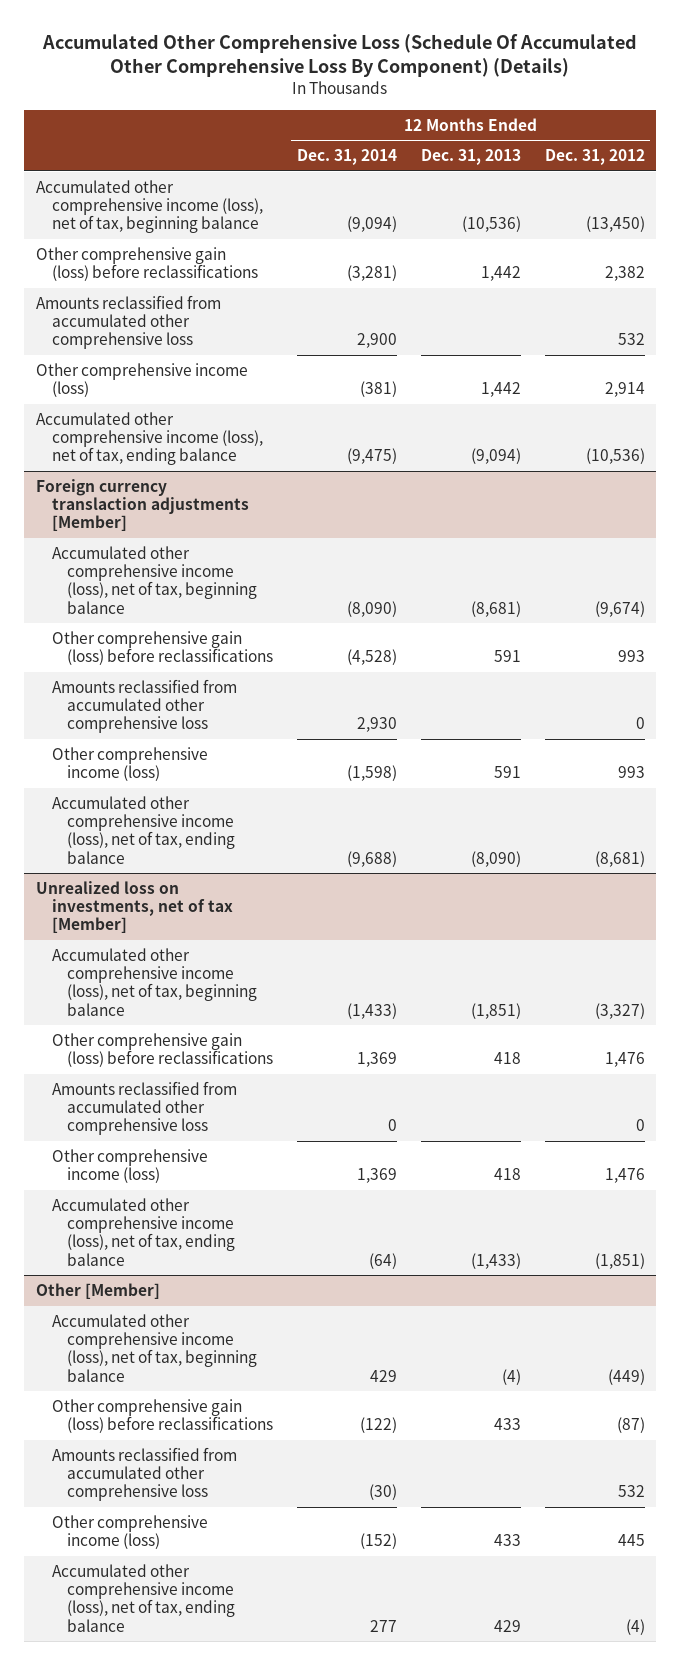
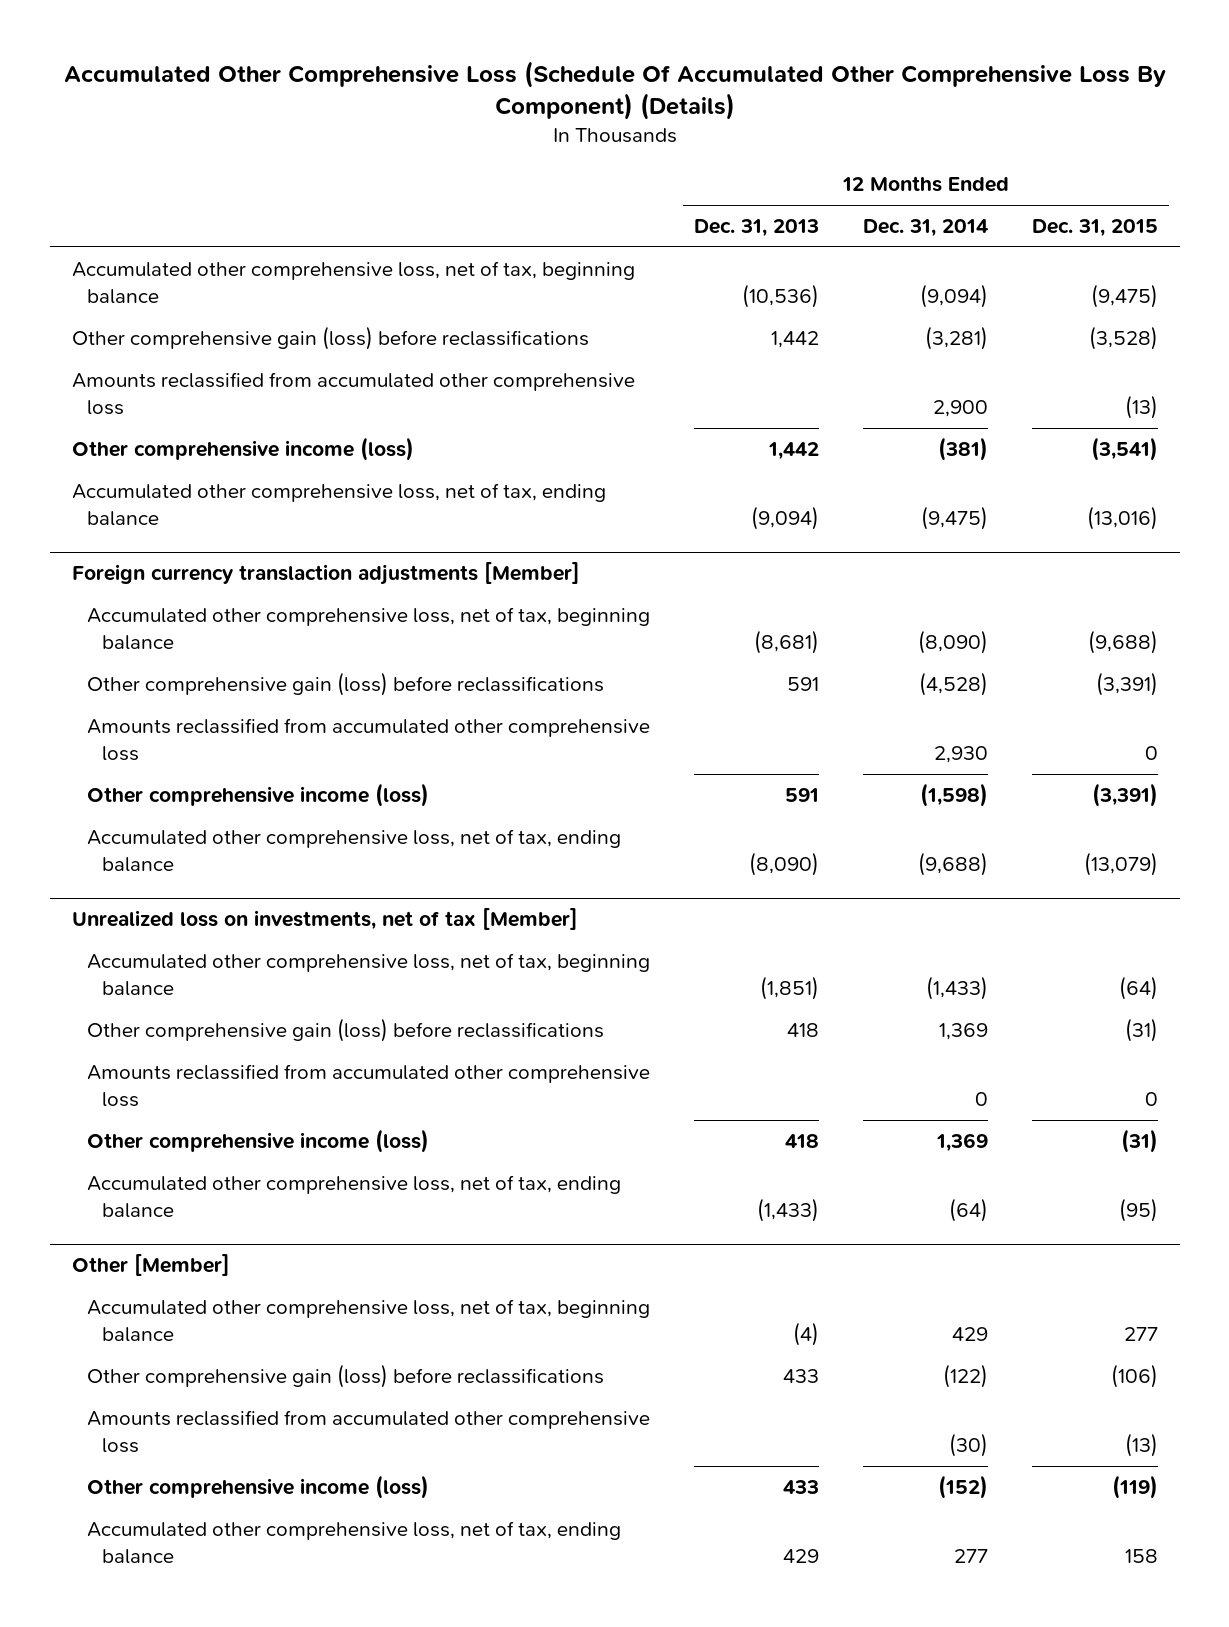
[544,149,645,166] Dec. 31, 2012 -> none
none -> [1031,219,1158,238] Dec. 31, 2015
[36,179,263,234] Accumulated other comprehensive income (loss), net of tax, beginning balance -> [71,260,635,304] Accumulated other comprehensive loss, net of tax, beginning balance
[36,411,263,466] Accumulated other comprehensive income (loss), net of tax, ending balance -> [71,482,606,526] Accumulated other comprehensive loss, net of tax, ending balance
[51,545,258,614] Accumulated other comprehensive income (loss), net of tax, beginning balance -> [86,606,650,650] Accumulated other comprehensive loss, net of tax, beginning balance
[51,795,236,864] Accumulated other comprehensive income (loss), net of tax, ending balance -> [86,828,621,872] Accumulated other comprehensive loss, net of tax, ending balance
[51,947,258,1016] Accumulated other comprehensive income (loss), net of tax, beginning balance -> [86,952,650,996] Accumulated other comprehensive loss, net of tax, beginning balance
[51,1197,236,1266] Accumulated other comprehensive income (loss), net of tax, ending balance -> [86,1174,621,1218] Accumulated other comprehensive loss, net of tax, ending balance
[51,1313,258,1382] Accumulated other comprehensive income (loss), net of tax, beginning balance -> [86,1298,650,1342] Accumulated other comprehensive loss, net of tax, beginning balance
[51,1563,236,1632] Accumulated other comprehensive income (loss), net of tax, ending balance -> [86,1520,621,1564] Accumulated other comprehensive loss, net of tax, ending balance

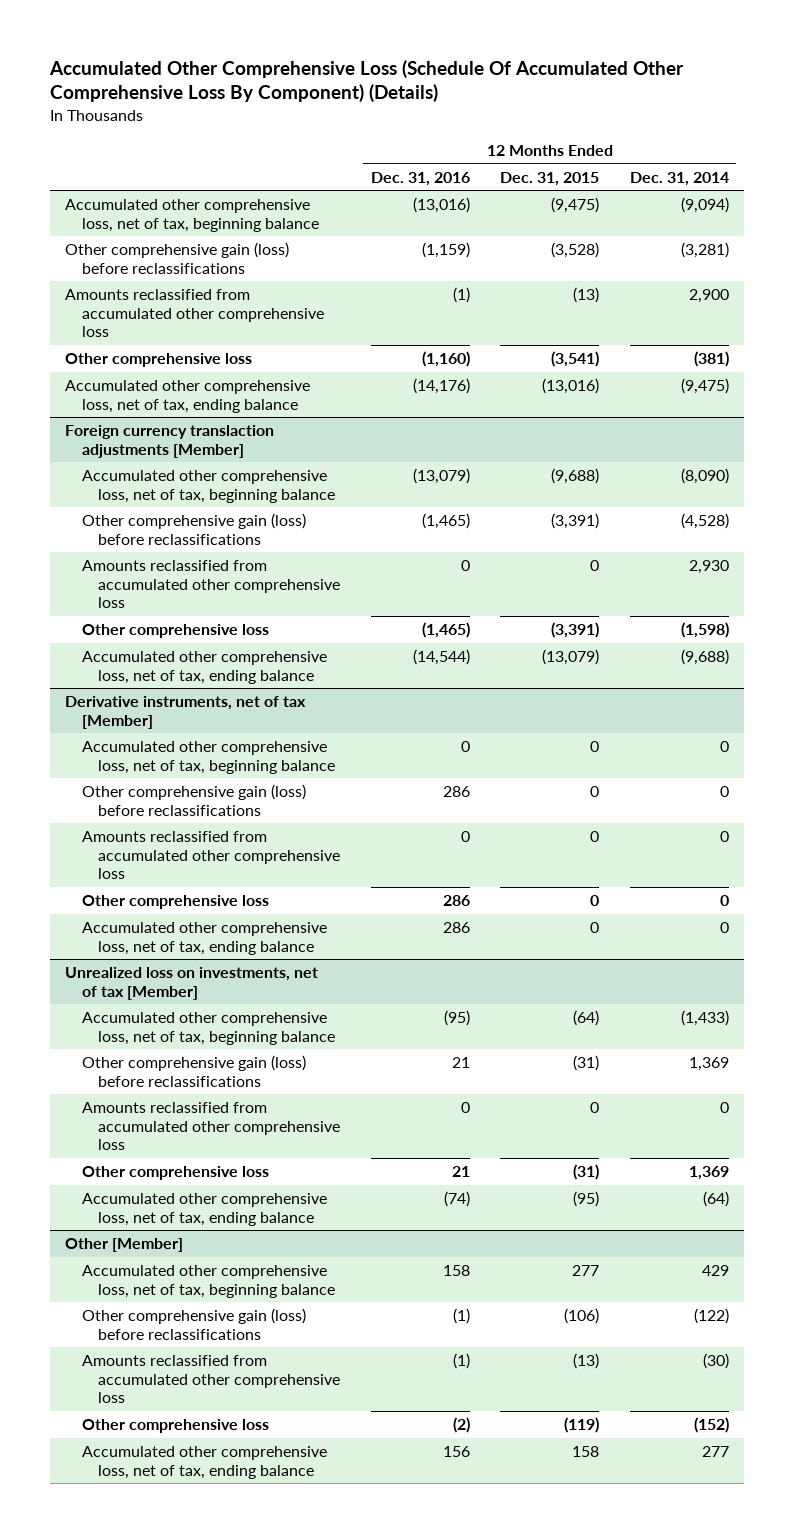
[693,219,819,238] Dec. 31, 2013 -> none
none -> [370,171,470,186] Dec. 31, 2016
[71,436,414,461] Other comprehensive income (loss) -> [65,353,253,368] Other comprehensive loss
[86,782,429,807] Other comprehensive income (loss) -> [81,624,269,639] Other comprehensive loss
none -> [65,696,307,729] Derivative instruments, net of tax [Member]
none -> [81,741,336,774] Accumulated other comprehensive loss, net of tax, beginning balance
none -> [81,784,306,816] Other comprehensive gain (loss) before reclassifications
none -> [81,831,341,879] Amounts reclassified from accumulated other comprehensive loss
none -> [81,895,269,910] Other comprehensive loss
none -> [81,922,327,955] Accumulated other comprehensive loss, net of tax, ending balance
[86,1128,429,1153] Other comprehensive income (loss) -> [81,1166,269,1181] Other comprehensive loss
[86,1474,429,1499] Other comprehensive income (loss) -> [81,1419,269,1434] Other comprehensive loss

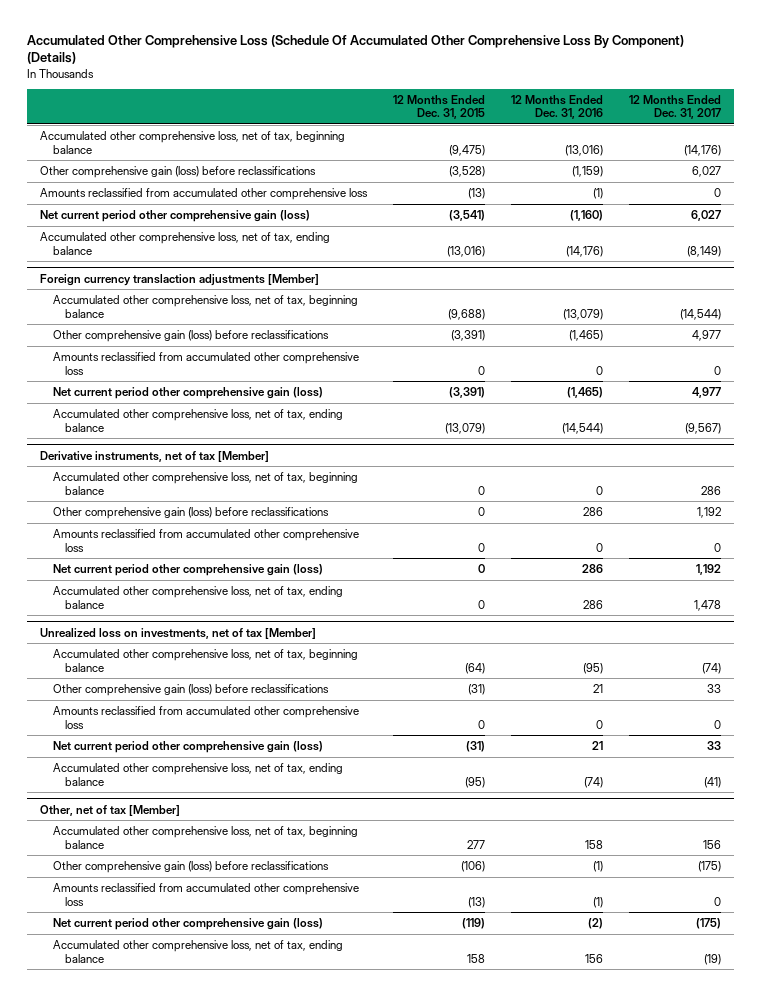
[629,171,729,186] Dec. 31, 2014 -> none
none -> [629,94,722,120] 12 Months Ended Dec. 31, 2017
[65,353,253,368] Other comprehensive loss -> [40,209,311,222] Net current period other comprehensive gain (loss)
[81,624,269,639] Other comprehensive loss -> [52,386,323,399] Net current period other comprehensive gain (loss)
[81,895,269,910] Other comprehensive loss -> [52,563,323,576] Net current period other comprehensive gain (loss)
[81,1166,269,1181] Other comprehensive loss -> [52,740,323,753] Net current period other comprehensive gain (loss)
[65,1238,184,1253] Other [Member] -> [40,804,181,816] Other, net of tax [Member]
[81,1419,269,1434] Other comprehensive loss -> [52,917,323,930] Net current period other comprehensive gain (loss)

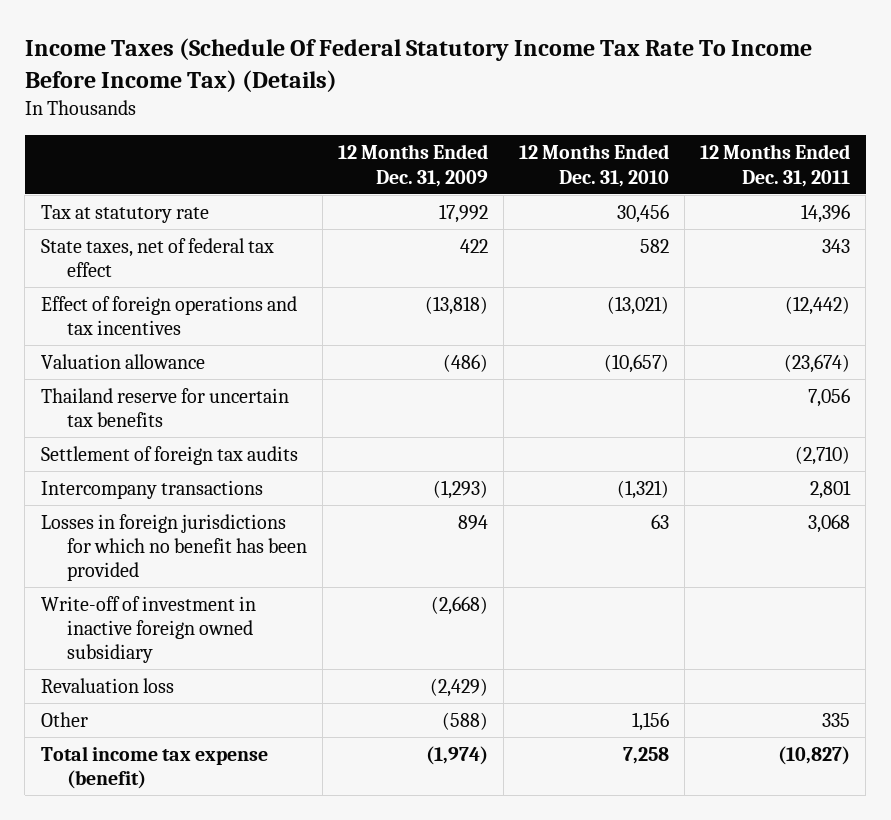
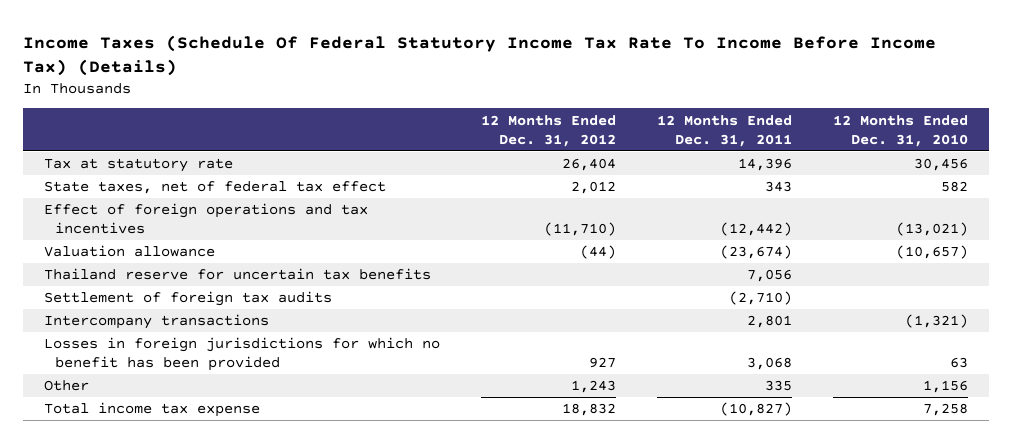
[337,144,488,187] 12 Months Ended Dec. 31, 2009 -> none
none -> [481,114,617,147] 12 Months Ended Dec. 31, 2012
[40,595,256,664] Write-off of investment in inactive foreign owned subsidiary -> none
[40,677,174,693] Revaluation loss -> none
[40,745,268,790] Total income tax expense (benefit) -> [44,402,261,418] Total income tax expense

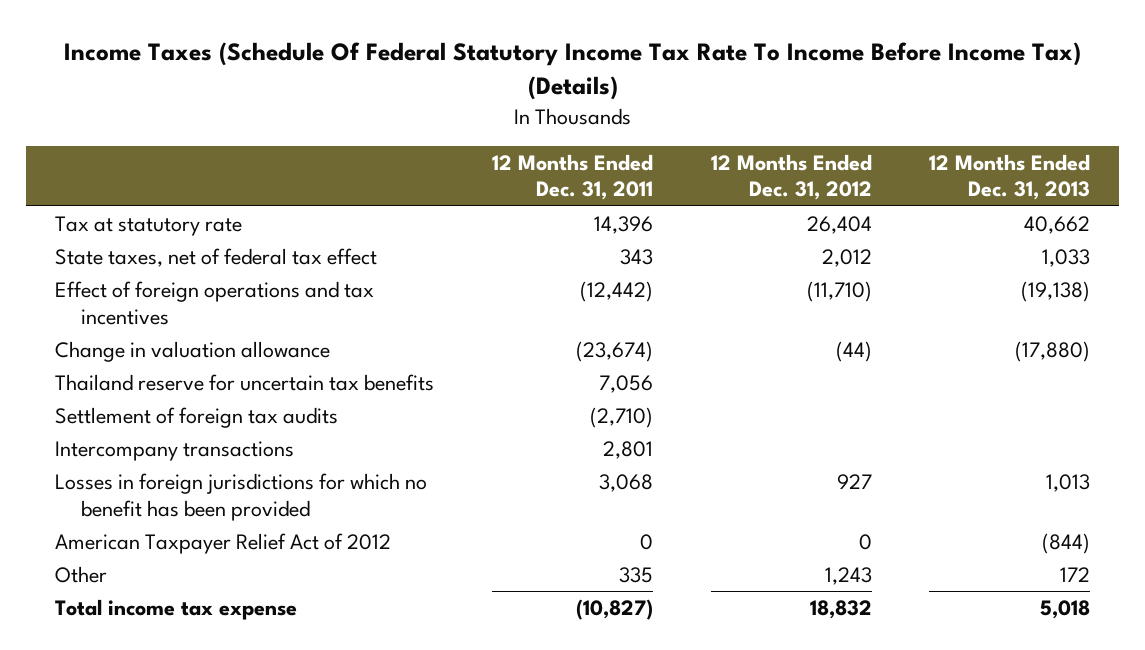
[833,114,969,147] 12 Months Ended Dec. 31, 2010 -> none
none -> [929,153,1091,201] 12 Months Ended Dec. 31, 2013
[44,245,216,258] Valuation allowance -> [54,340,330,362] Change in valuation allowance
none -> [54,532,391,554] American Taxpayer Relief Act of 2012

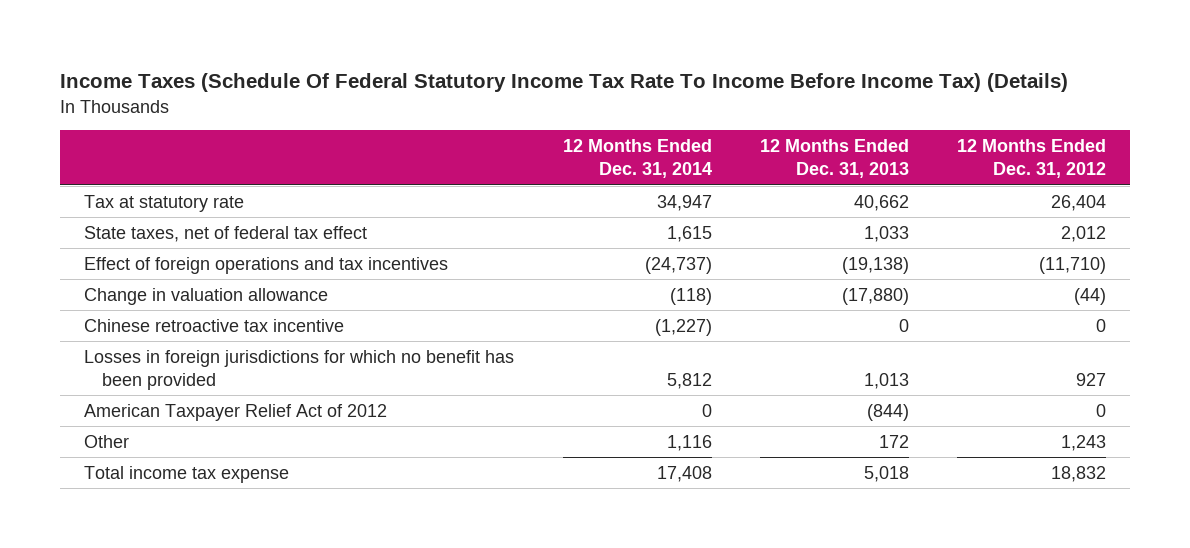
[491,153,653,201] 12 Months Ended Dec. 31, 2011 -> none
none -> [562,139,712,179] 12 Months Ended Dec. 31, 2014
[54,373,434,391] Thailand reserve for uncertain tax benefits -> none
[54,406,338,428] Settlement of foreign tax audits -> none
[54,440,294,461] Intercompany transactions -> none
none -> [84,318,345,332] Chinese retroactive tax incentive

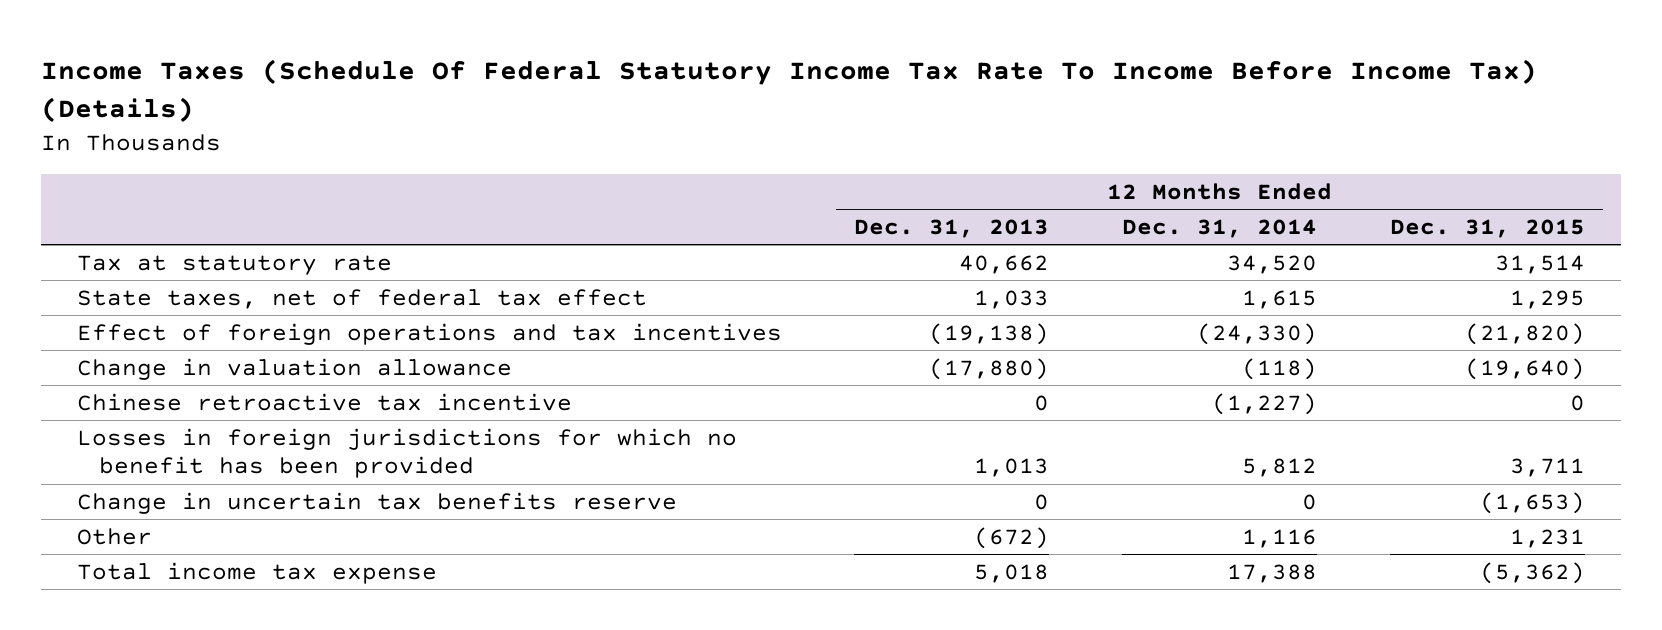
[956,139,1106,179] 12 Months Ended Dec. 31, 2012 -> none
none -> [1389,219,1585,239] Dec. 31, 2015
[656,194,712,211] 34,947 -> [1227,254,1318,274] 34,520
[644,256,712,274] (24,737) -> [1197,322,1318,345] (24,330)
[84,403,388,421] American Taxpayer Relief Act of 2012 -> none
none -> [76,491,677,514] Change in uncertain tax benefits reserve
[878,434,909,448] 172 -> [974,526,1050,549] (672)
[656,465,712,482] 17,408 -> [1227,563,1318,583] 17,388

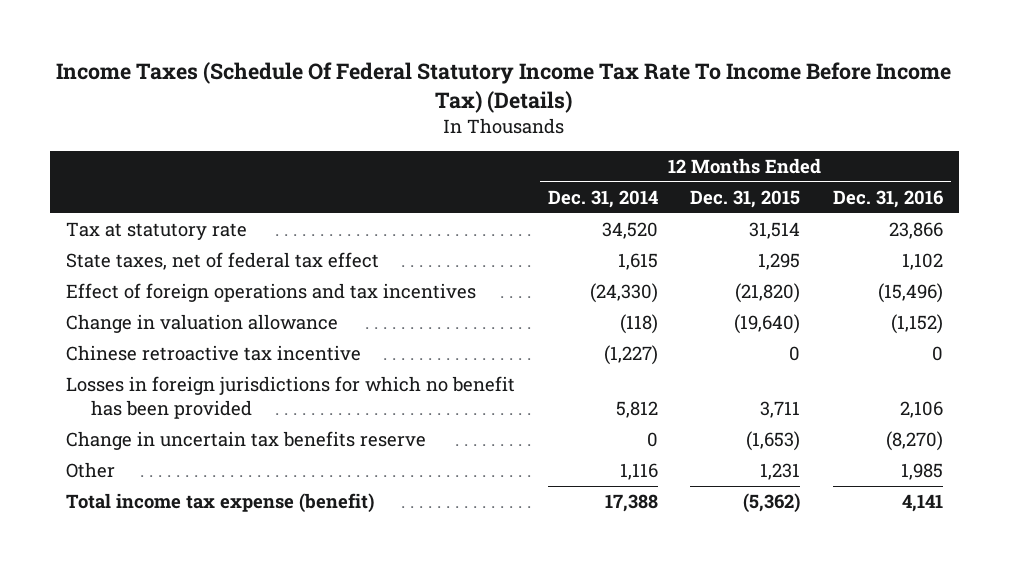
[854,219,1050,239] Dec. 31, 2013 -> none
none -> [832,190,943,209] Dec. 31, 2016
[76,561,437,584] Total income tax expense -> [66,493,375,514] Total income tax expense (benefit)

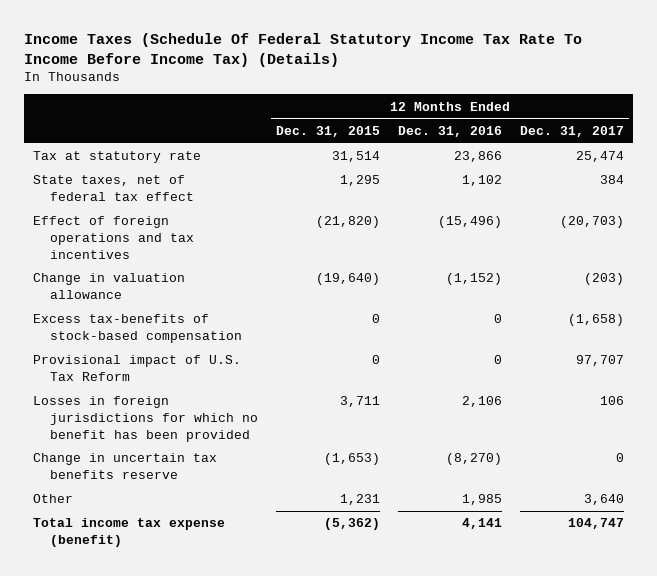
[547,190,658,209] Dec. 31, 2014 -> none
none -> [520,125,625,137] Dec. 31, 2017
[66,345,362,362] Chinese retroactive tax incentive -> none
none -> [32,314,242,343] Excess tax-benefits of stock-based compensation
none -> [32,355,241,381] Provisional impact of U.S. Tax Reform

